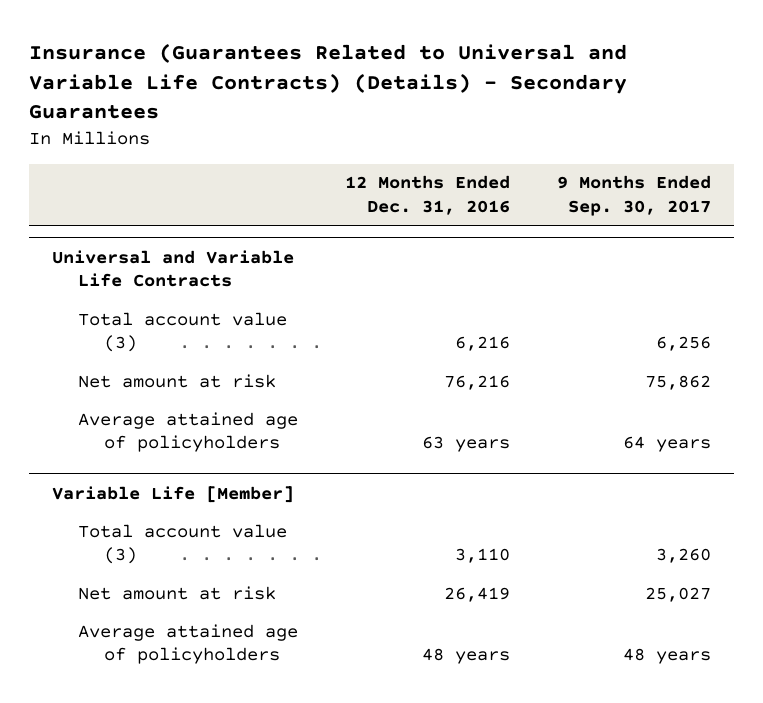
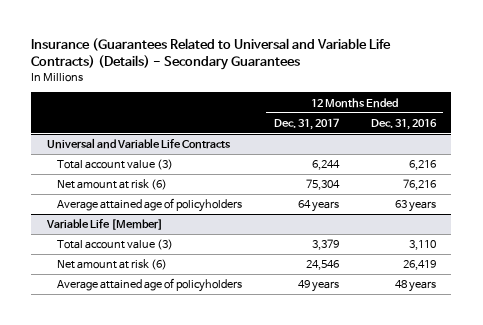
[556,175,711,216] 9 Months Ended Sep. 30, 2017 -> none
none -> [273,117,339,130] Dec. 31, 2017
[78,373,277,388] Net amount at risk -> [57,179,168,191] Net amount at risk (6)
[78,585,277,600] Net amount at risk -> [57,259,168,271] Net amount at risk (6)

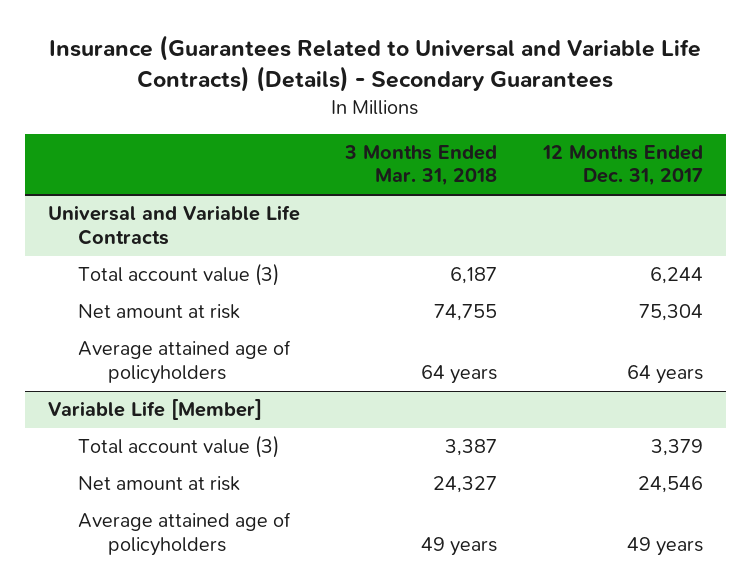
[370,118,437,130] Dec. 31, 2016 -> none
none -> [344,144,498,187] 3 Months Ended Mar. 31, 2018
[57,179,168,191] Net amount at risk (6) -> [77,304,240,320] Net amount at risk
[57,259,168,271] Net amount at risk (6) -> [77,476,240,492] Net amount at risk

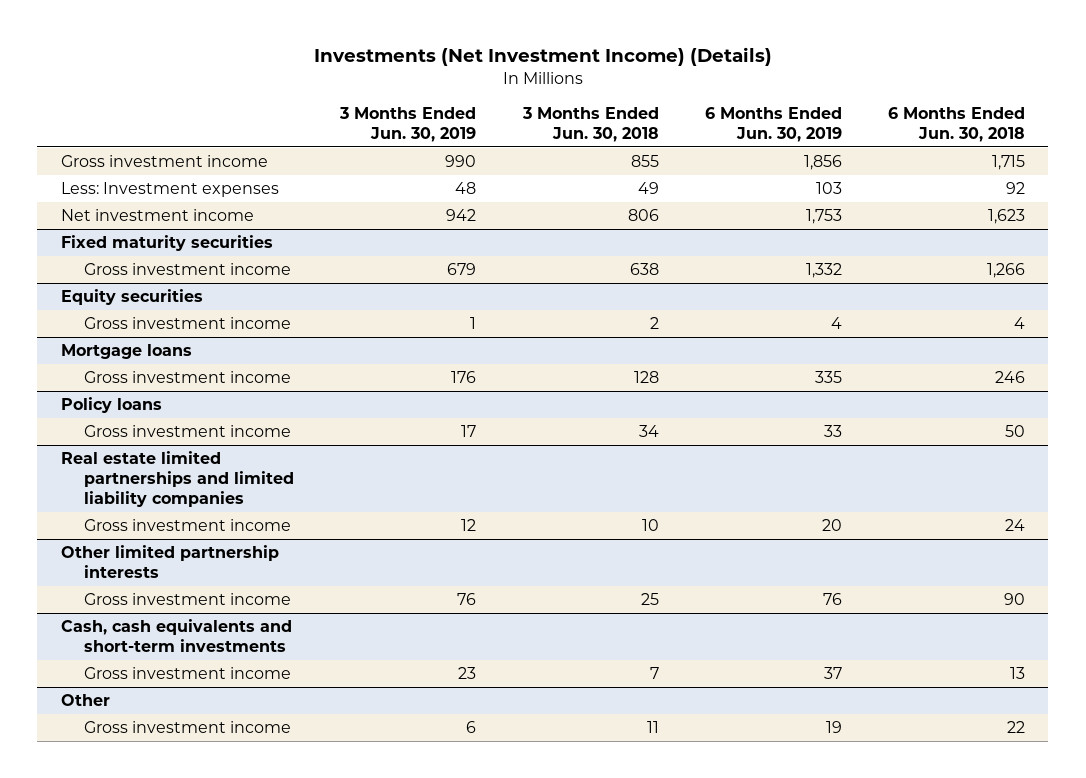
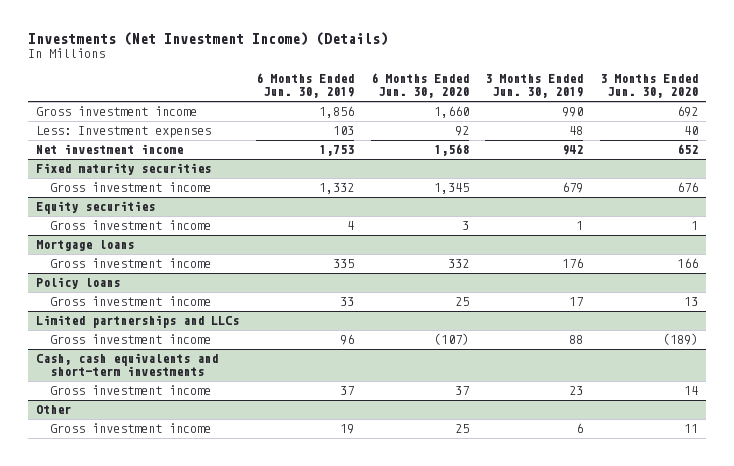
[521,106,659,142] 3 Months Ended Jun. 30, 2018 -> none
[888,106,1026,142] 6 Months Ended Jun. 30, 2018 -> none
none -> [370,73,469,99] 6 Months Ended Jun. 30, 2020
none -> [600,74,699,99] 3 Months Ended Jun. 30, 2020
[60,544,279,578] Other limited partnership interests -> none
[84,592,292,605] Gross investment income -> none
[60,450,295,507] Real estate limited partnerships and limited liability companies -> [36,315,240,329] Limited partnerships and LLCs
[461,518,477,531] 12 -> [569,335,584,345] 88
[821,518,842,531] 20 -> [339,334,354,346] 96

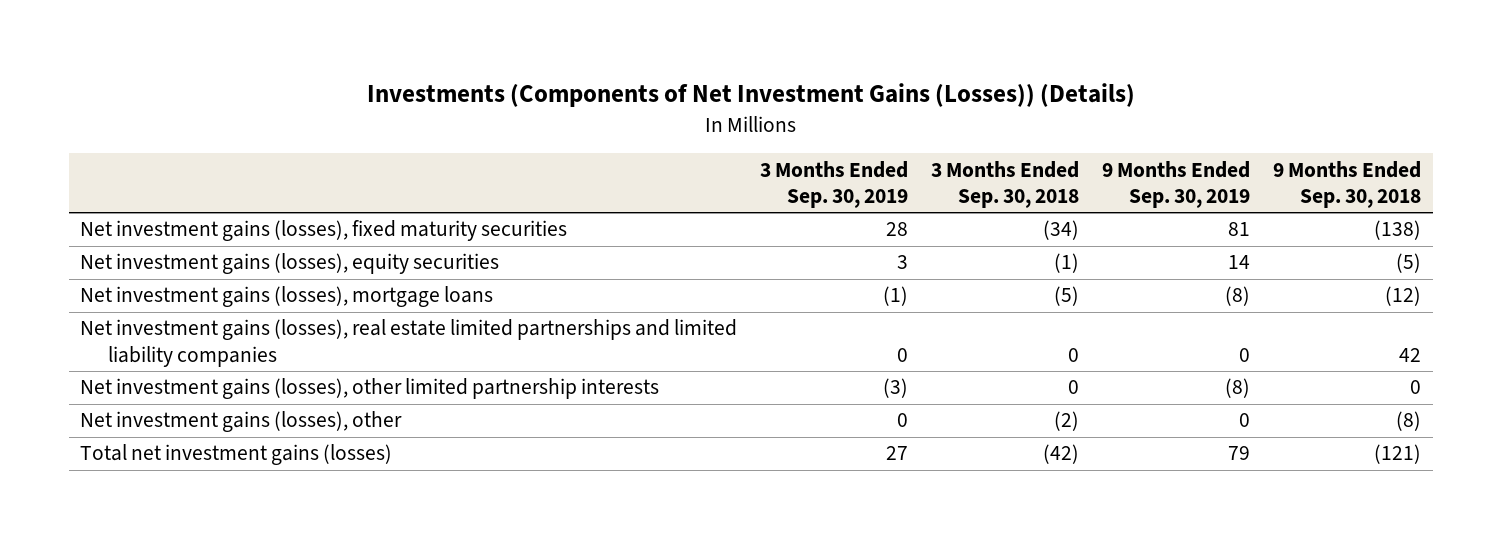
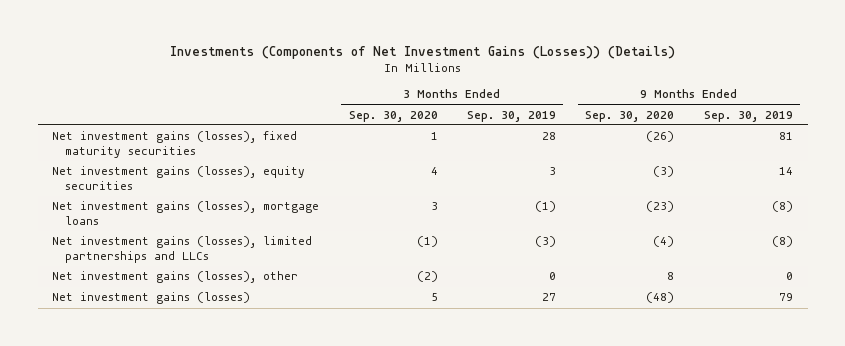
[931,160,1080,209] 3 Months Ended Sep. 30, 2018 -> none
[1273,160,1422,209] 9 Months Ended Sep. 30, 2018 -> none
none -> [348,110,438,122] Sep. 30, 2020
none -> [585,110,675,122] Sep. 30, 2020
[80,378,660,400] Net investment gains (losses), other limited partnership interests -> none
[80,319,738,368] Net investment gains (losses), real estate limited partnerships and limited liability companies -> [52,236,313,263] Net investment gains (losses), limited partnerships and LLCs
[897,348,909,363] 0 -> [535,236,557,248] (3)
[1239,348,1251,363] 0 -> [771,236,793,248] (8)
[80,444,393,466] Total net investment gains (losses) -> [52,292,251,305] Net investment gains (losses)

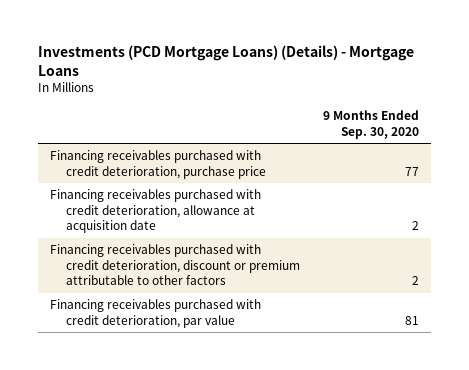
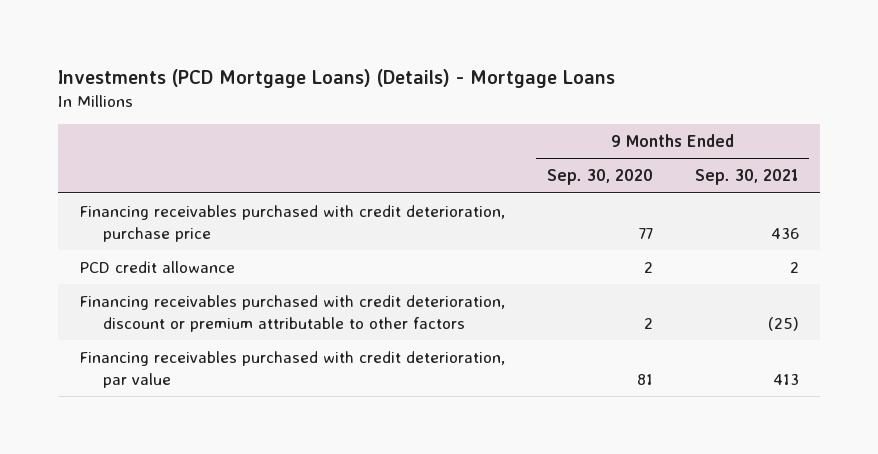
none -> [694,169,799,186] Sep. 30, 2021
[49,189,261,234] Financing receivables purchased with credit deterioration, allowance at acquisition date -> [78,260,235,273] PCD credit allowance

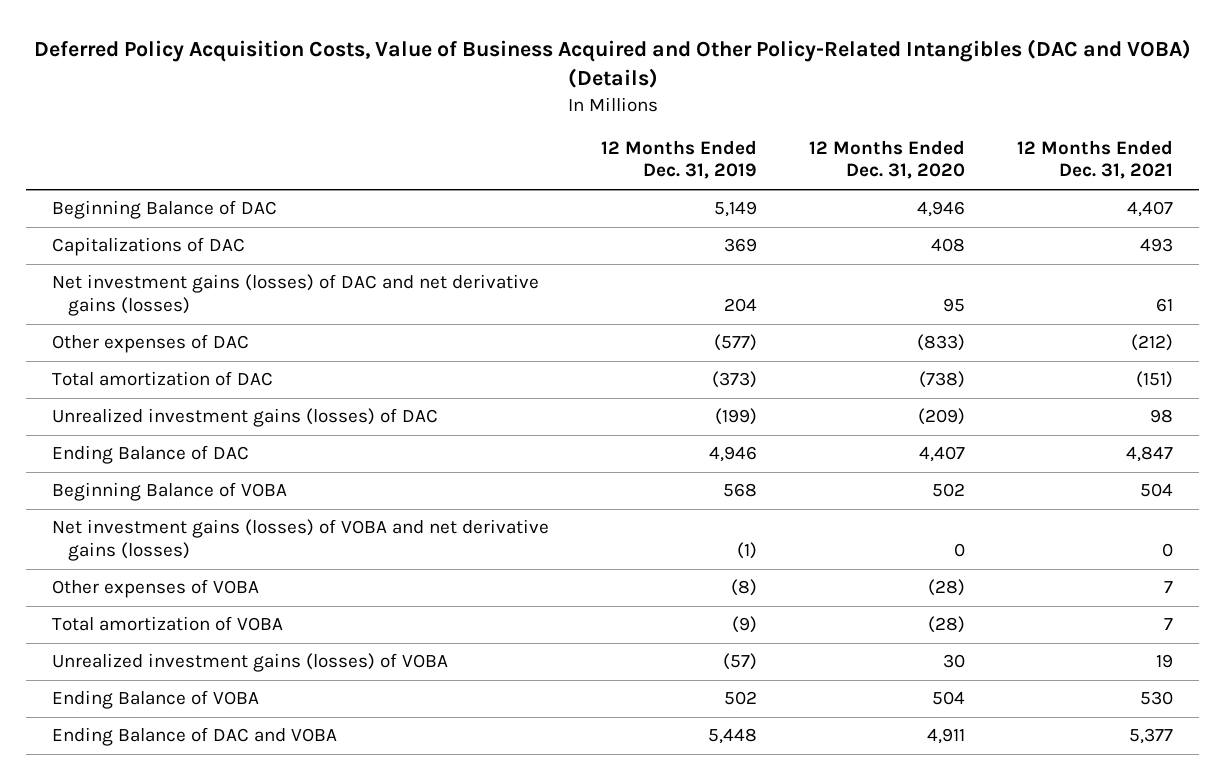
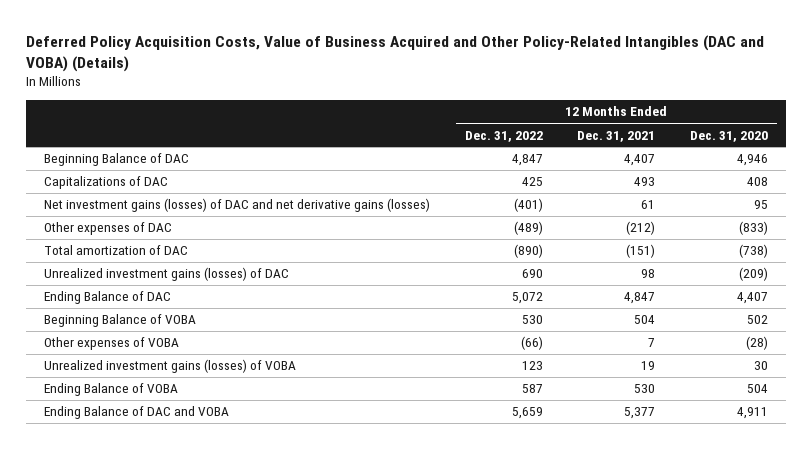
[601,139,758,180] 12 Months Ended Dec. 31, 2019 -> none
none -> [464,130,543,142] Dec. 31, 2022
[52,519,550,562] Net investment gains (losses) of VOBA and net derivative gains (losses) -> none
[52,616,284,632] Total amortization of VOBA -> none

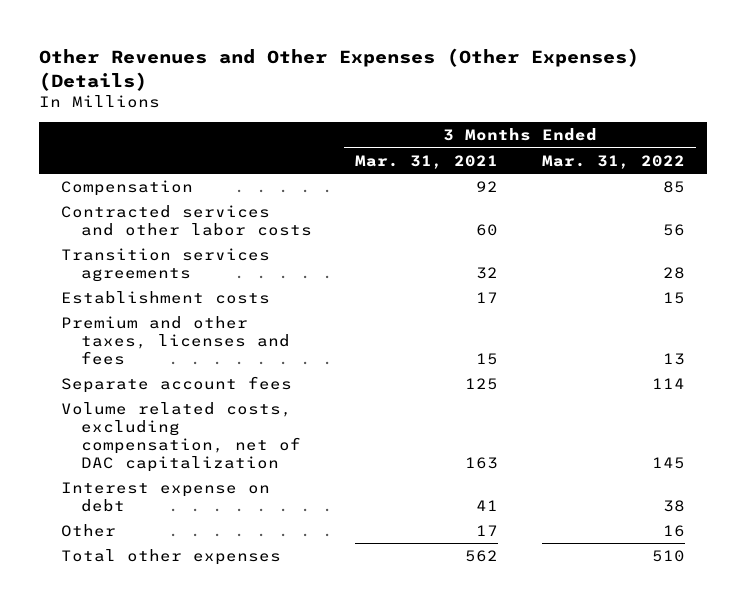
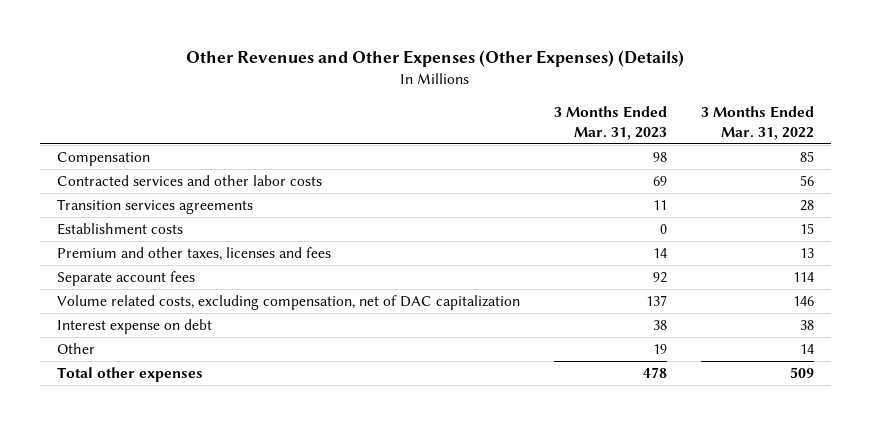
[355,154,499,169] Mar. 31, 2021 -> none
none -> [553,105,667,140] 3 Months Ended Mar. 31, 2023
[652,456,686,469] 145 -> [792,296,814,307] 146
[663,525,686,538] 16 -> [799,344,814,355] 14
[652,550,686,563] 510 -> [789,367,814,379] 509

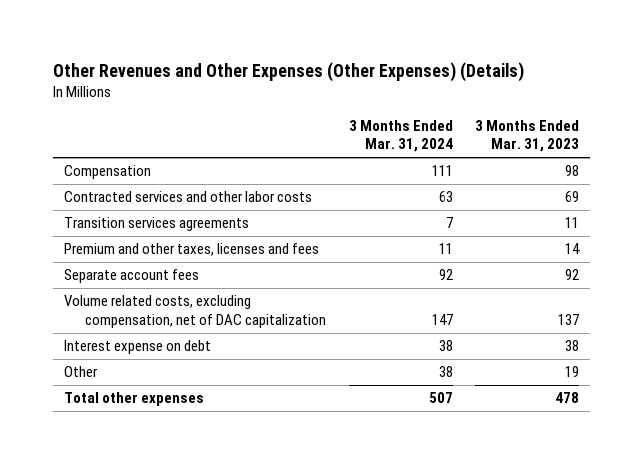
[700,105,814,140] 3 Months Ended Mar. 31, 2022 -> none
none -> [348,119,453,153] 3 Months Ended Mar. 31, 2024
[56,223,183,236] Establishment costs -> none

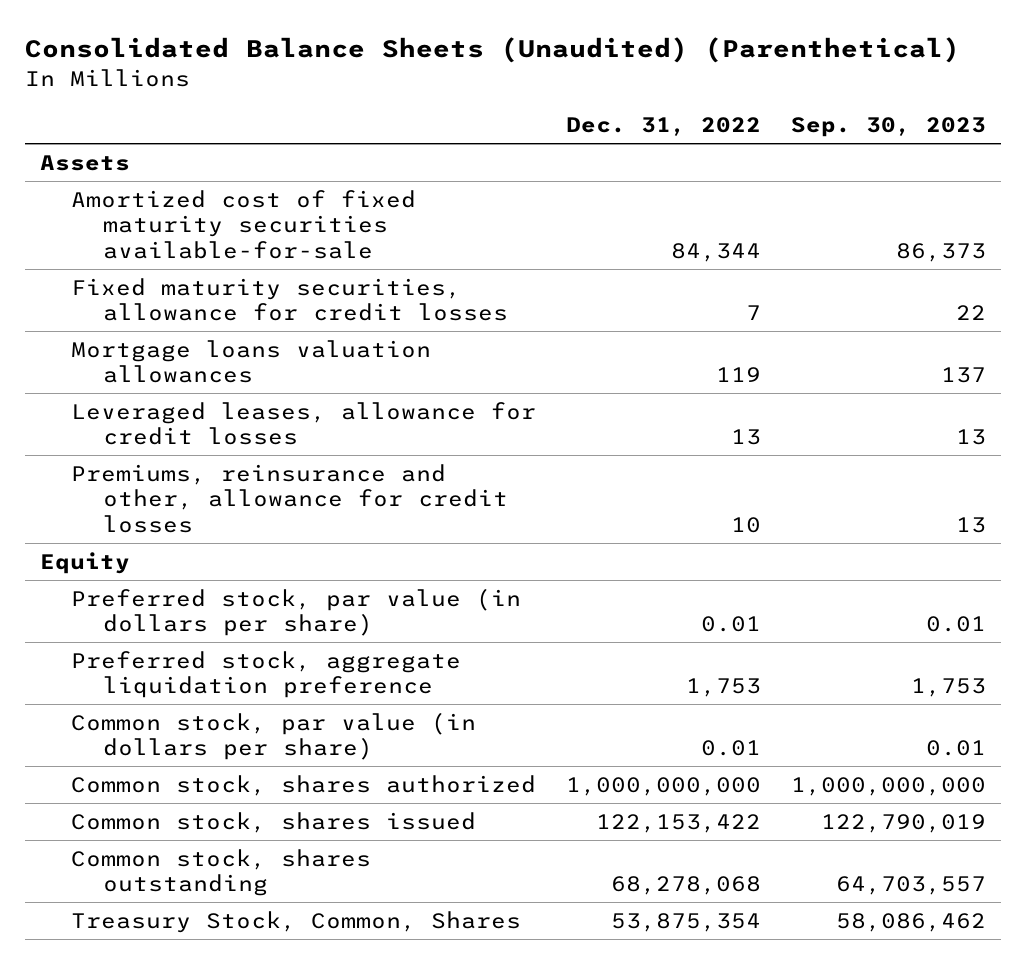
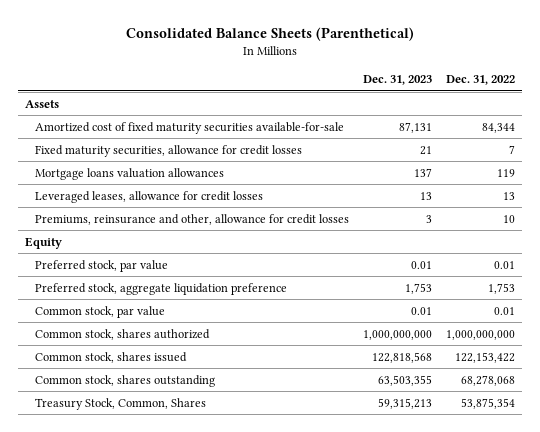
[24,37,960,64] Consolidated Balance Sheets (Unaudited) (Parenthetical) -> [125,26,414,41] Consolidated Balance Sheets (Parenthetical)
[791,117,987,138] Sep. 30, 2023 -> none
none -> [362,75,432,86] Dec. 31, 2023
[71,587,522,637] Preferred stock, par value (in dollars per share) -> [34,259,168,272] Preferred stock, par value
[71,711,477,761] Common stock, par value (in dollars per share) -> [34,305,165,318] Common stock, par value

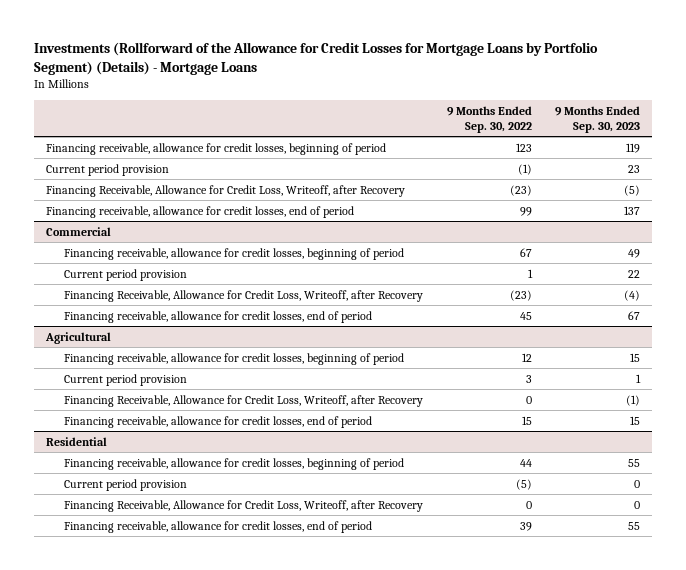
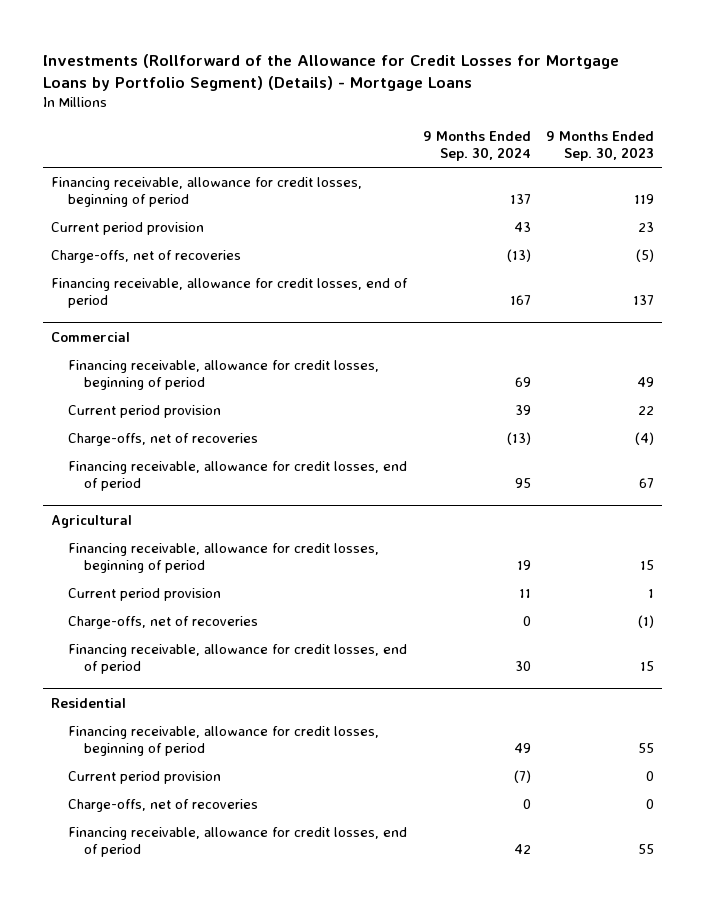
[446,106,532,133] 9 Months Ended Sep. 30, 2022 -> none
none -> [422,130,531,161] 9 Months Ended Sep. 30, 2024
[45,184,405,197] Financing Receivable, Allowance for Credit Loss, Writeoff, after Recovery -> [51,250,242,264] Charge-offs, net of recoveries
[63,289,423,302] Financing Receivable, Allowance for Credit Loss, Writeoff, after Recovery -> [67,433,258,447] Charge-offs, net of recoveries
[63,394,423,407] Financing Receivable, Allowance for Credit Loss, Writeoff, after Recovery -> [67,616,258,630] Charge-offs, net of recoveries
[63,499,423,512] Financing Receivable, Allowance for Credit Loss, Writeoff, after Recovery -> [67,799,258,813] Charge-offs, net of recoveries

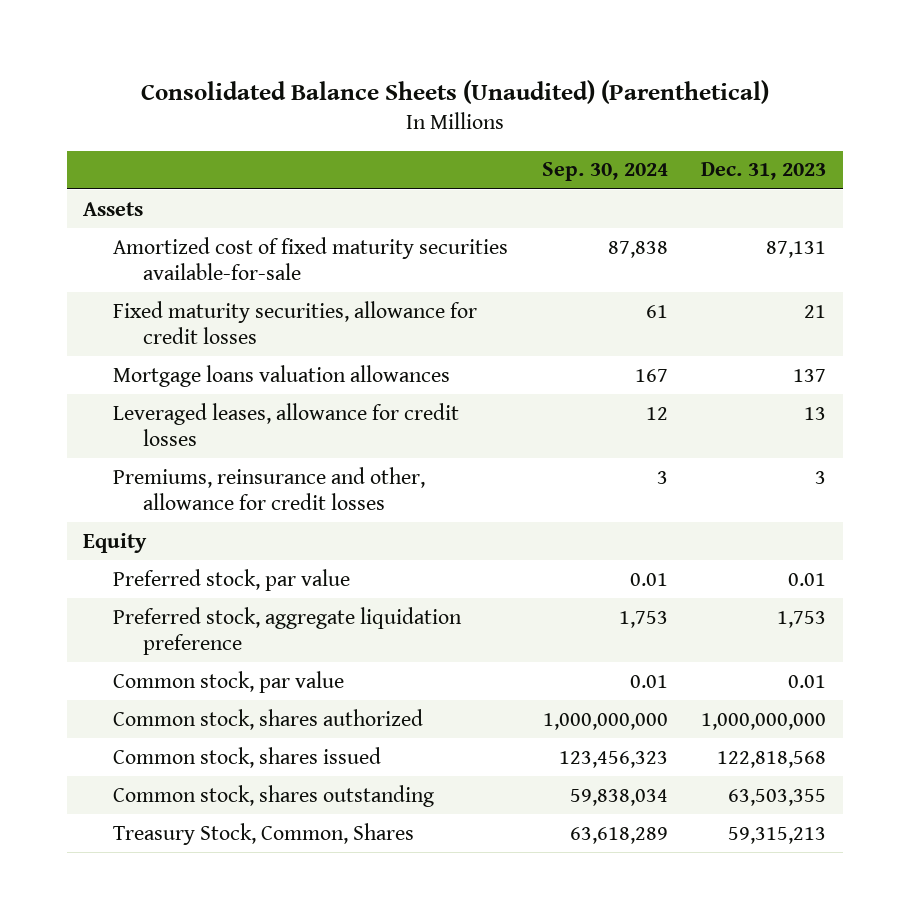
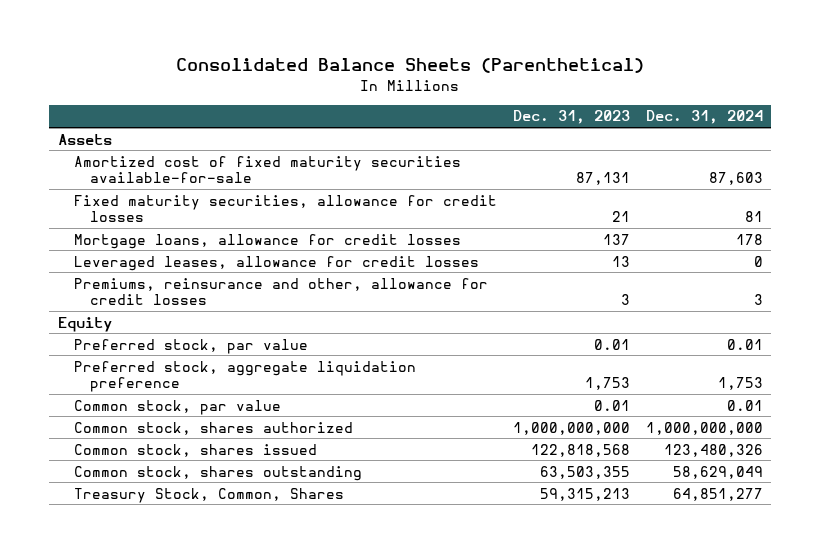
[140,80,769,105] Consolidated Balance Sheets (Unaudited) (Parenthetical) -> [176,58,645,74] Consolidated Balance Sheets (Parenthetical)
[541,162,668,182] Sep. 30, 2024 -> none
none -> [645,110,763,125] Dec. 31, 2024
[113,364,451,387] Mortgage loans valuation allowances -> [73,233,461,249] Mortgage loans, allowance for credit losses

